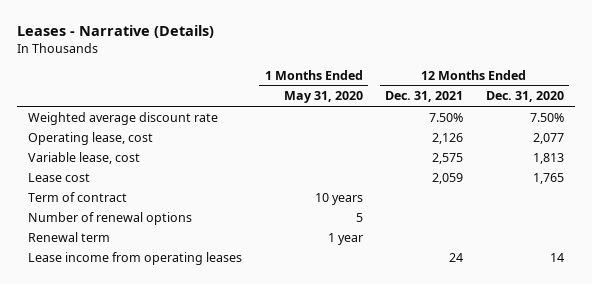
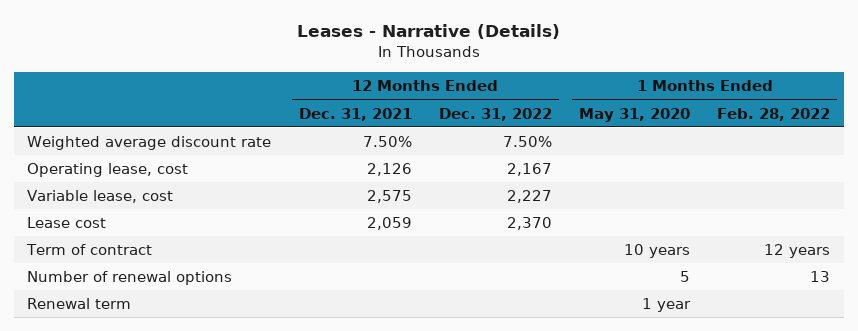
[485,91,564,103] Dec. 31, 2020 -> none
none -> [438,107,552,121] Dec. 31, 2022
none -> [717,107,831,121] Feb. 28, 2022
[28,251,243,265] Lease income from operating leases -> none

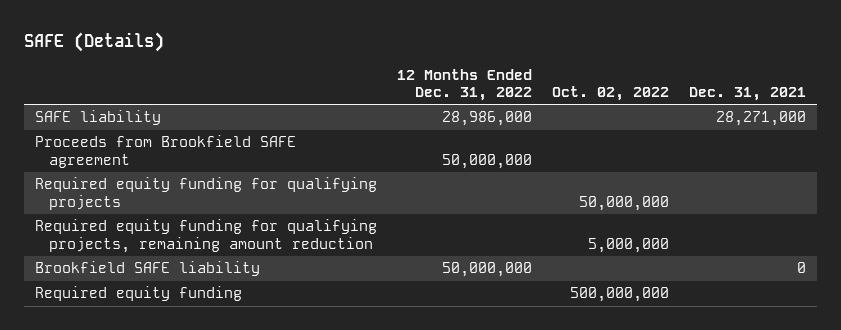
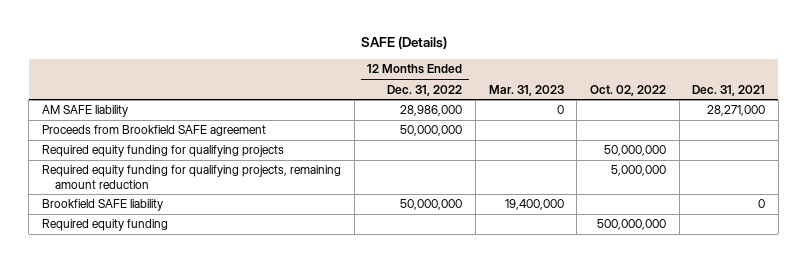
none -> [488,84,564,96] Mar. 31, 2023
[34,110,161,126] SAFE liability -> [41,105,128,118] AM SAFE liability

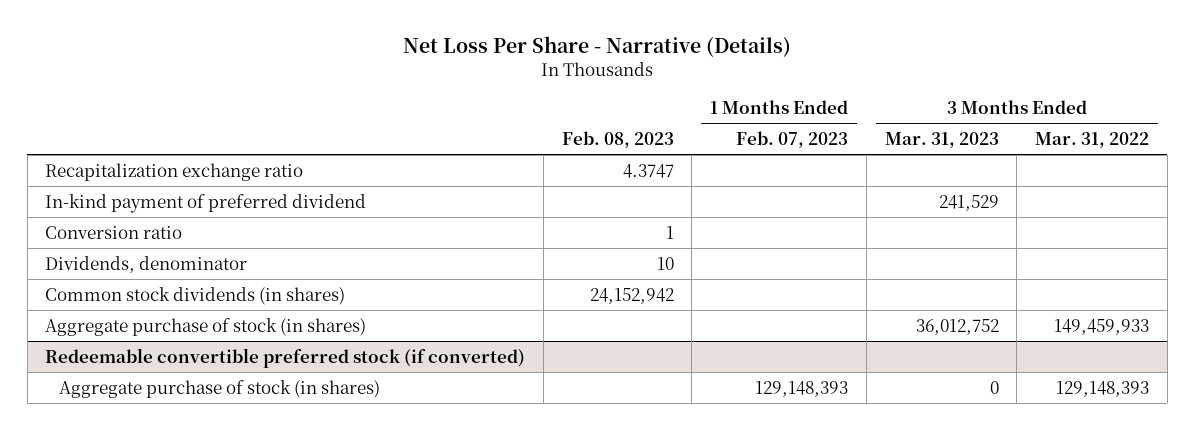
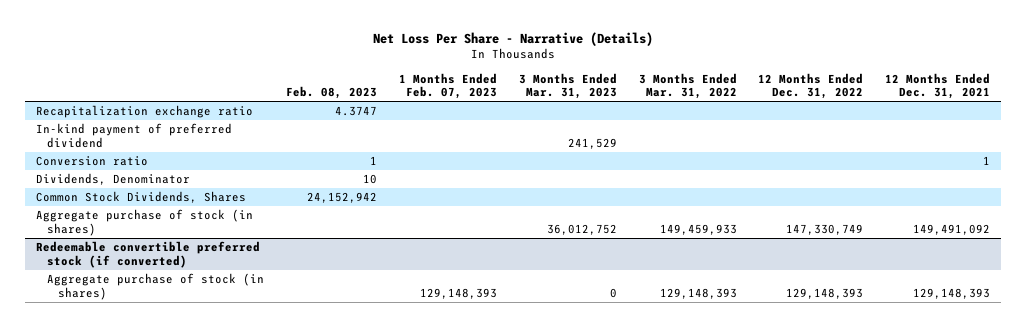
none -> [758,72,864,100] 12 Months Ended Dec. 31, 2022
none -> [885,72,991,100] 12 Months Ended Dec. 31, 2021
[45,255,248,273] Dividends, denominator -> [36,172,191,185] Dividends, Denominator
[45,286,346,305] Common stock dividends (in shares) -> [36,190,247,203] Common Stock Dividends, Shares

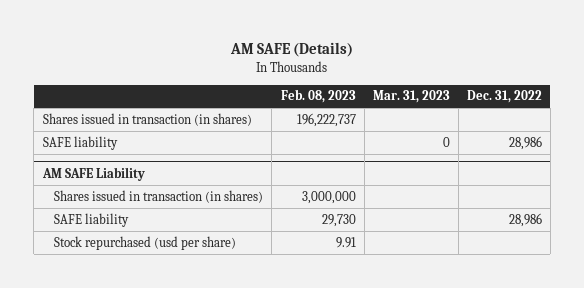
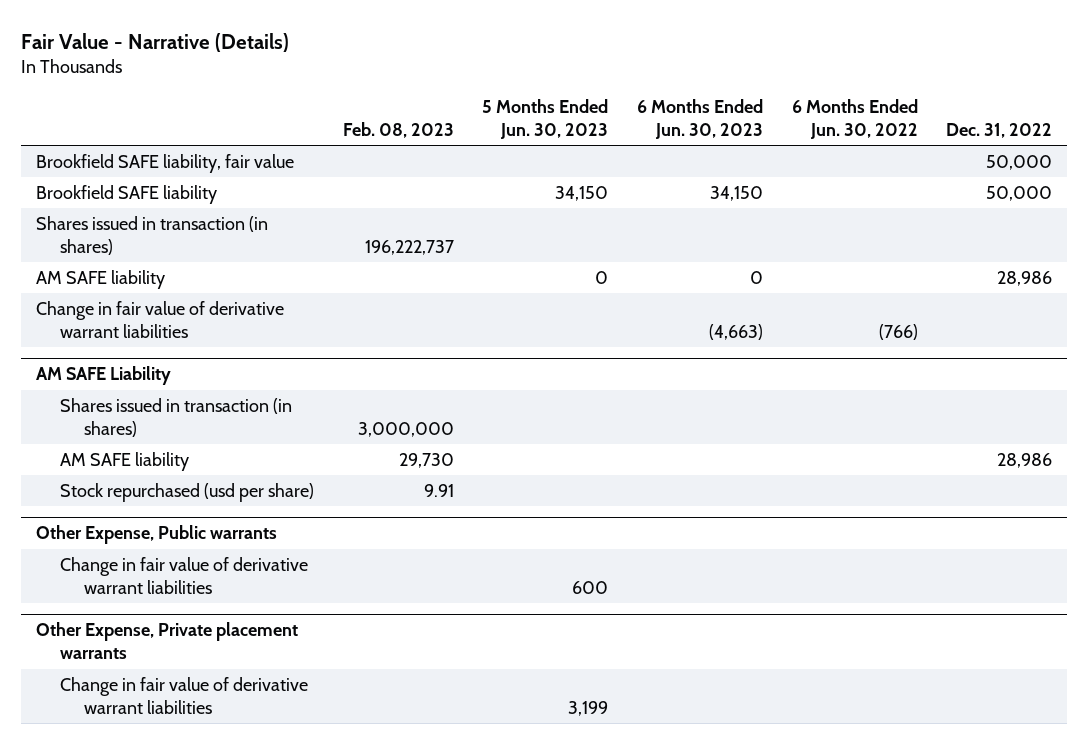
[230,42,354,58] AM SAFE (Details) -> [21,32,290,52] Fair Value - Narrative (Details)
[372,90,450,104] Mar. 31, 2023 -> none
none -> [482,98,609,139] 5 Months Ended Jun. 30, 2023
none -> [636,98,763,139] 6 Months Ended Jun. 30, 2023
none -> [791,98,918,139] 6 Months Ended Jun. 30, 2022
none -> [35,153,294,173] Brookfield SAFE liability, fair value
none -> [35,184,217,204] Brookfield SAFE liability
[42,135,118,150] SAFE liability -> [35,269,165,289] AM SAFE liability
none -> [35,300,284,338] Change in fair value of derivative warrant liabilities
[54,212,130,227] SAFE liability -> [59,451,189,471] AM SAFE liability
none -> [35,525,277,545] Other Expense, Public warrants
none -> [59,556,308,594] Change in fair value of derivative warrant liabilities
none -> [35,622,298,660] Other Expense, Private placement warrants
none -> [59,676,308,714] Change in fair value of derivative warrant liabilities

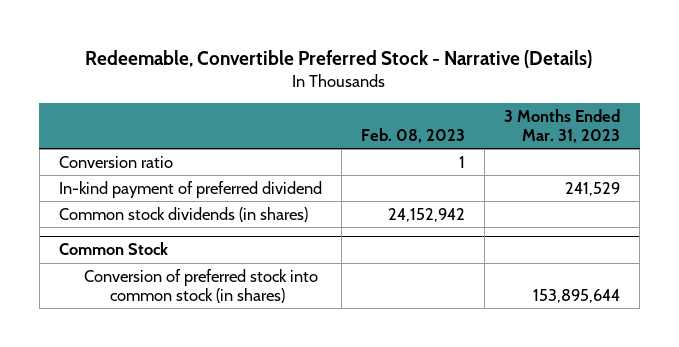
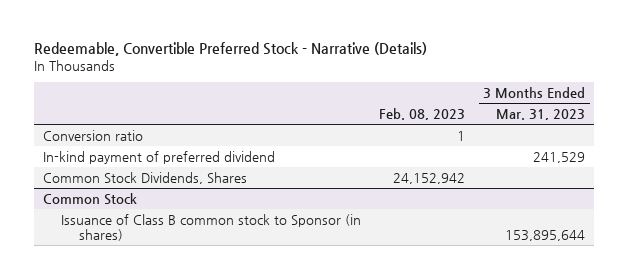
[58,206,308,222] Common stock dividends (in shares) -> [43,171,248,184] Common Stock Dividends, Shares
[84,268,319,303] Conversion of preferred stock into common stock (in shares) -> [61,213,362,242] Issuance of Class B common stock to Sponsor (in shares)

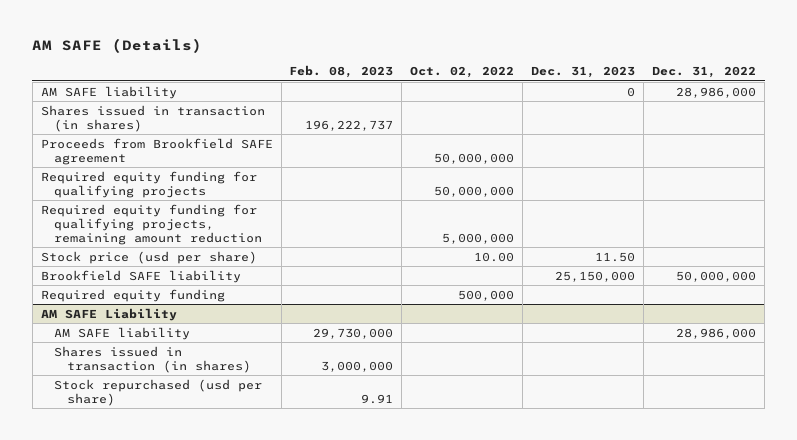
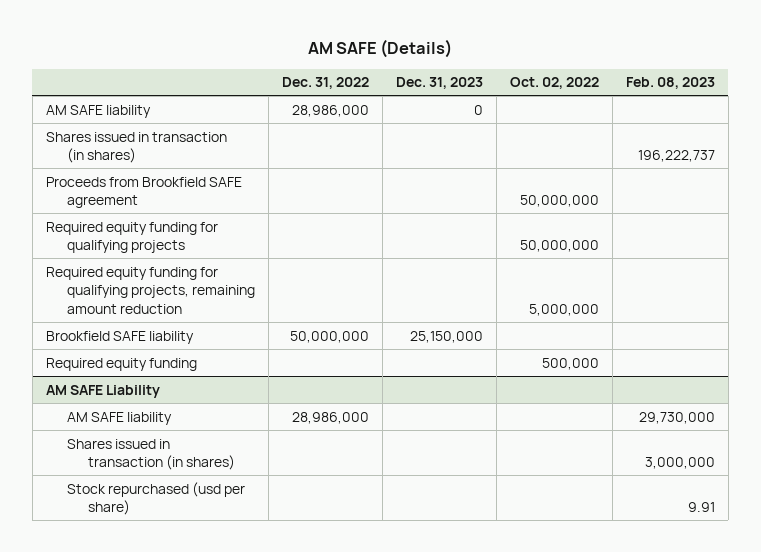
[40,250,257,264] Stock price (usd per share) -> none

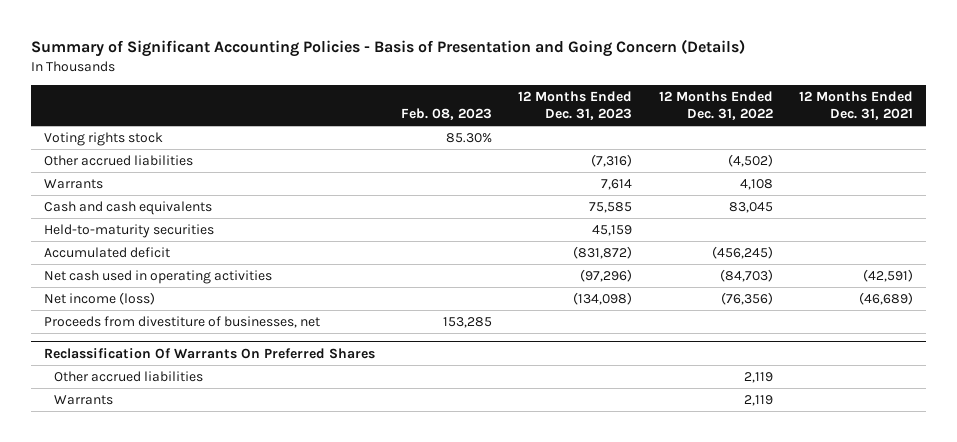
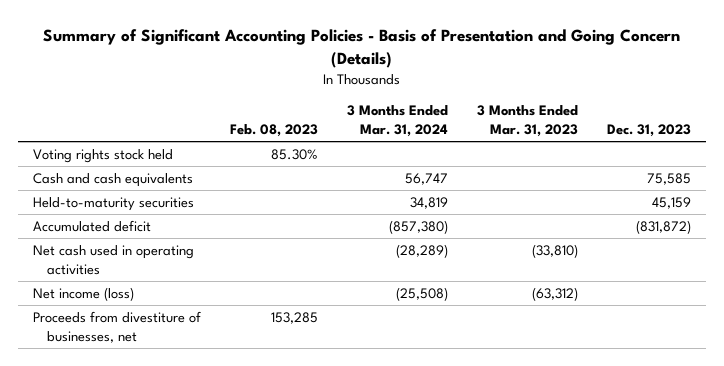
[518,90,633,121] 12 Months Ended Dec. 31, 2023 -> none
[658,90,773,121] 12 Months Ended Dec. 31, 2022 -> none
[798,90,913,121] 12 Months Ended Dec. 31, 2021 -> none
none -> [346,105,448,138] 3 Months Ended Mar. 31, 2024
none -> [476,105,578,138] 3 Months Ended Mar. 31, 2023
none -> [607,124,692,138] Dec. 31, 2023
[43,155,193,167] Other accrued liabilities -> none
[43,179,103,190] Warrants -> none
[43,132,163,147] Voting rights stock -> [32,148,173,163] Voting rights stock held
[43,347,375,359] Reclassification Of Warrants On Preferred Shares -> none
[54,371,204,383] Other accrued liabilities -> none
[54,395,114,406] Warrants -> none

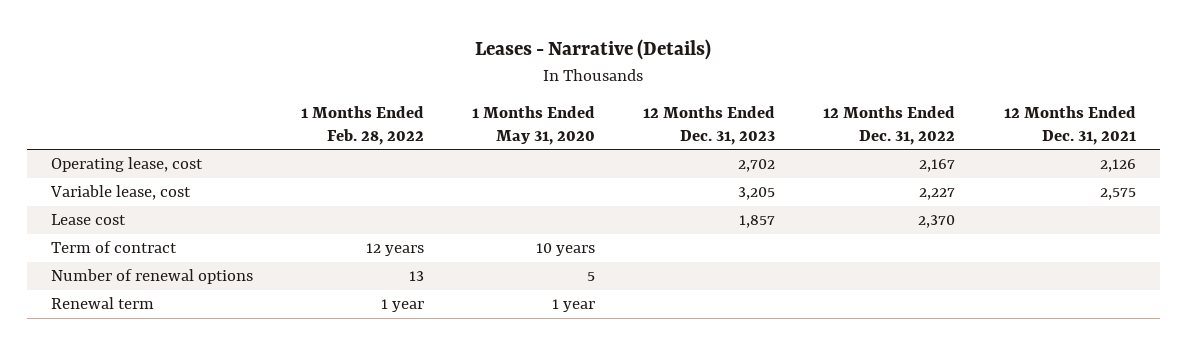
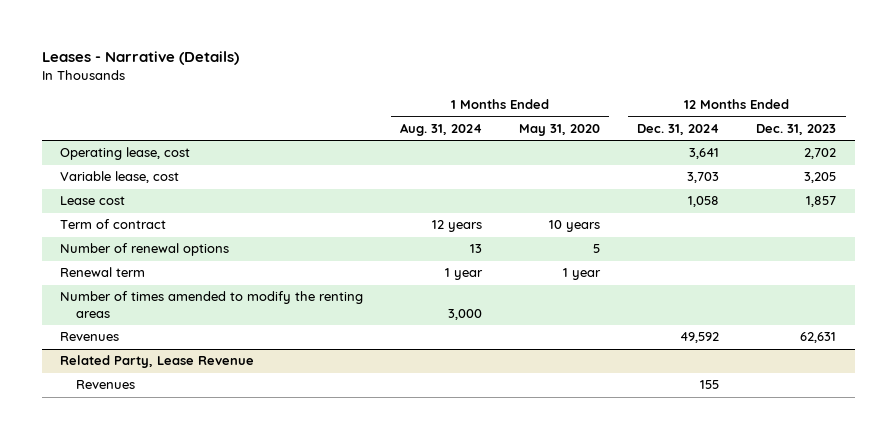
[300,106,424,145] 1 Months Ended Feb. 28, 2022 -> none
[823,106,956,145] 12 Months Ended Dec. 31, 2022 -> none
[1003,106,1136,145] 12 Months Ended Dec. 31, 2021 -> none
none -> [400,123,483,137] Aug. 31, 2024
none -> [637,124,720,136] Dec. 31, 2024
none -> [60,291,364,319] Number of times amended to modify the renting areas
none -> [60,332,120,342] Revenues
none -> [60,355,255,369] Related Party, Lease Revenue
none -> [76,380,136,390] Revenues

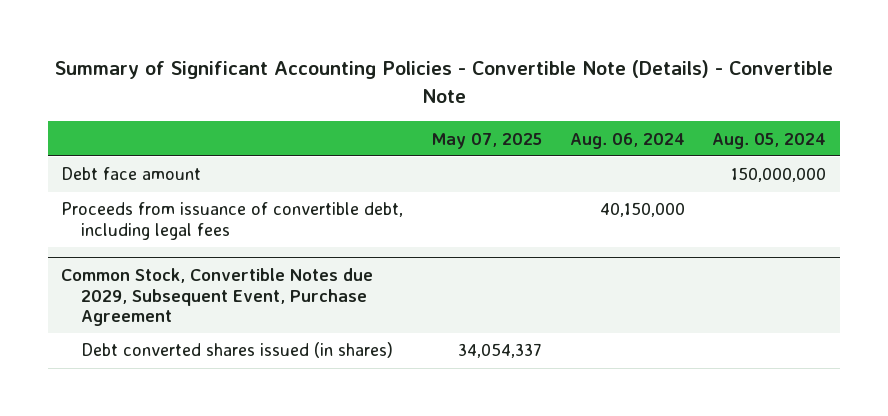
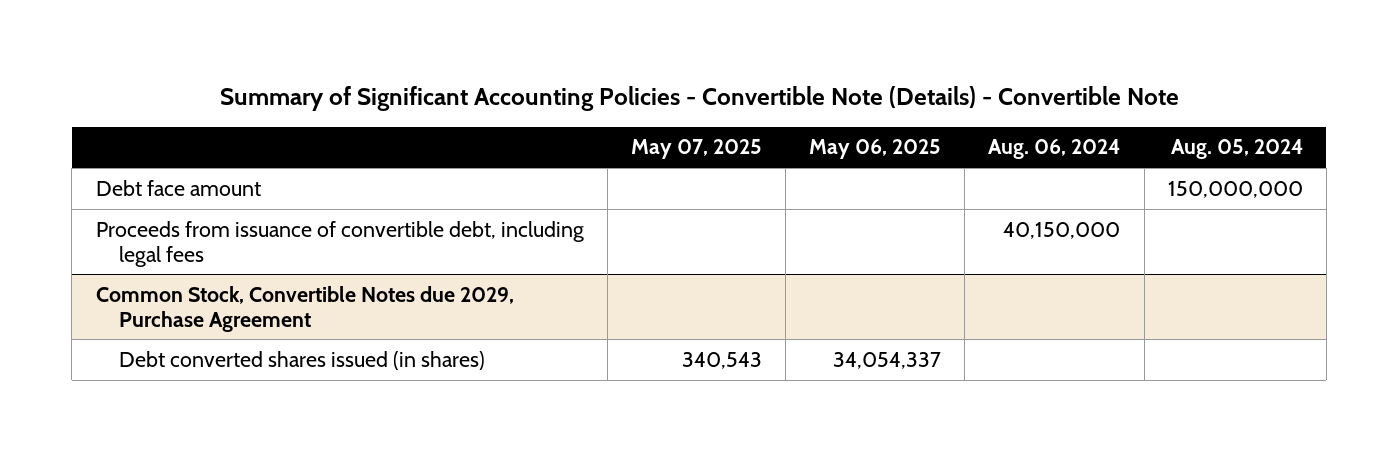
none -> [809,139,942,160] May 06, 2025
[61,267,374,327] Common Stock, Convertible Notes due 2029, Subsequent Event, Purchase Agreement -> [95,285,514,332] Common Stock, Convertible Notes due 2029, Purchase Agreement
[458,343,543,359] 34,054,337 -> [681,351,762,369] 340,543

